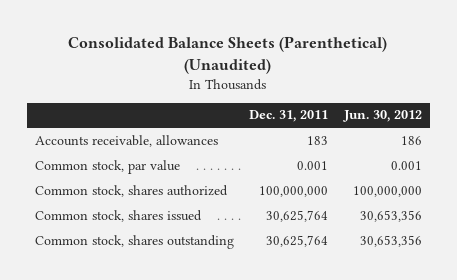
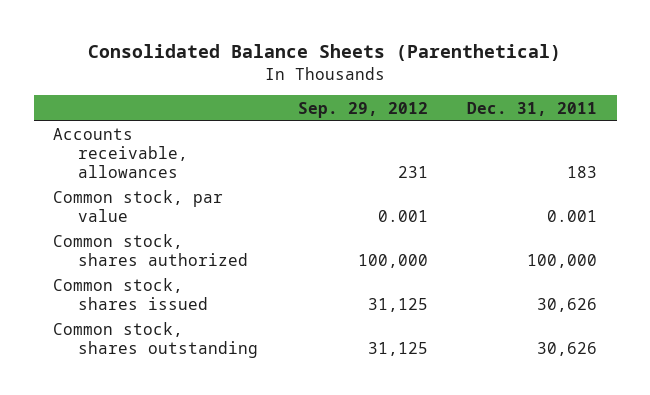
[68,36,388,74] Consolidated Balance Sheets (Parenthetical) (Unaudited) -> [88,44,562,62] Consolidated Balance Sheets (Parenthetical)
[343,110,423,123] Jun. 30, 2012 -> none
none -> [297,101,428,118] Sep. 29, 2012
[259,185,329,197] 100,000,000 -> [527,253,598,268] 100,000
[266,209,329,222] 30,625,764 -> [537,297,598,312] 30,626
[266,234,329,247] 30,625,764 -> [537,341,598,356] 30,626

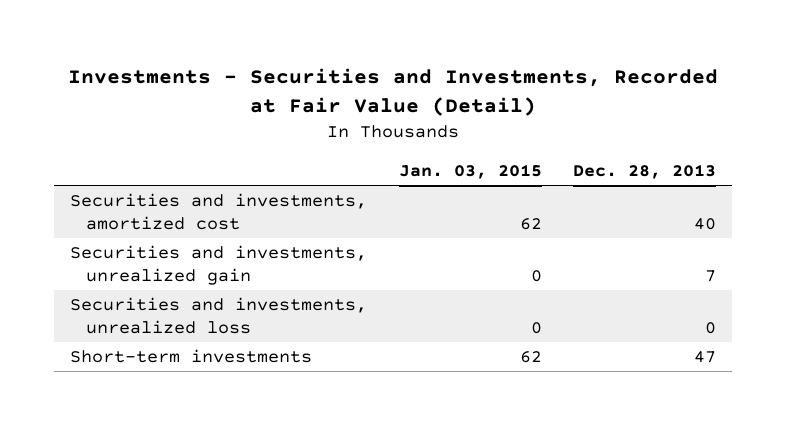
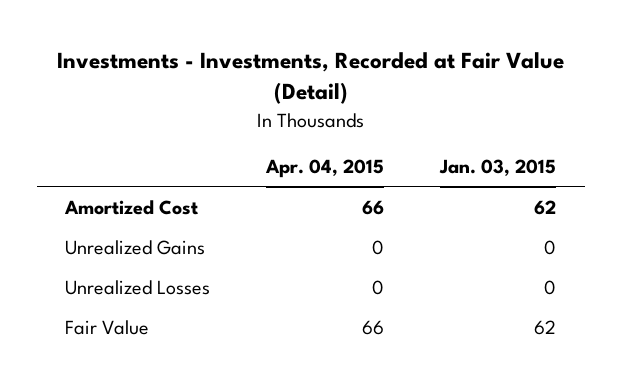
[68,68,719,117] Investments - Securities and Investments, Recorded at Fair Value (Detail) -> [56,52,564,105] Investments - Investments, Recorded at Fair Value (Detail)
[573,163,717,179] Dec. 28, 2013 -> none
none -> [265,159,385,179] Apr. 04, 2015
[70,193,368,231] Securities and investments, amortized cost -> [64,199,199,215] Amortized Cost
[70,245,368,286] Securities and investments, unrealized gain -> [65,239,206,255] Unrealized Gains
[70,297,368,335] Securities and investments, unrealized loss -> [65,279,211,295] Unrealized Losses
[70,349,313,364] Short-term investments -> [65,319,150,335] Fair Value

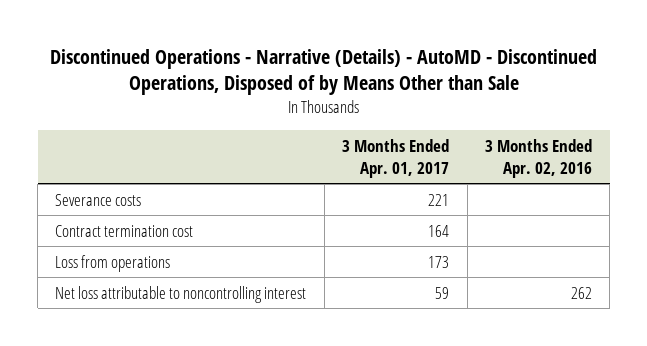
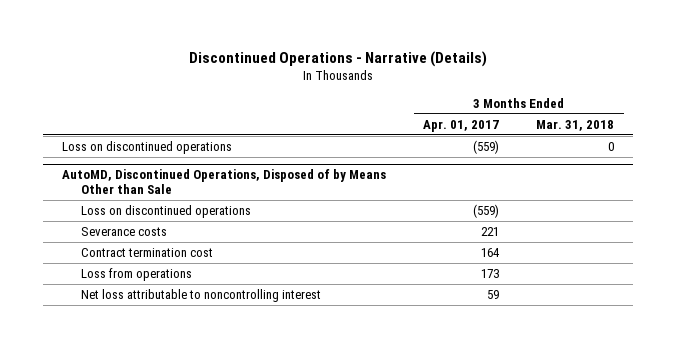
[49,48,597,96] Discontinued Operations - Narrative (Details) - AutoMD - Discontinued Operations, Disposed of by Means Other than Sale -> [188,50,487,67] Discontinued Operations - Narrative (Details)
[484,139,592,178] 3 Months Ended Apr. 02, 2016 -> none
none -> [536,119,615,131] Mar. 31, 2018
none -> [61,140,232,154] Loss on discontinued operations
none -> [61,169,386,195] AutoMD, Discontinued Operations, Disposed of by Means Other than Sale
none -> [81,204,252,218] Loss on discontinued operations

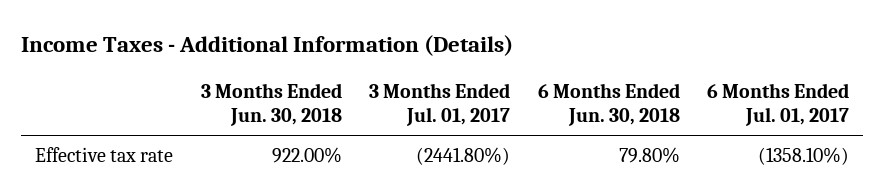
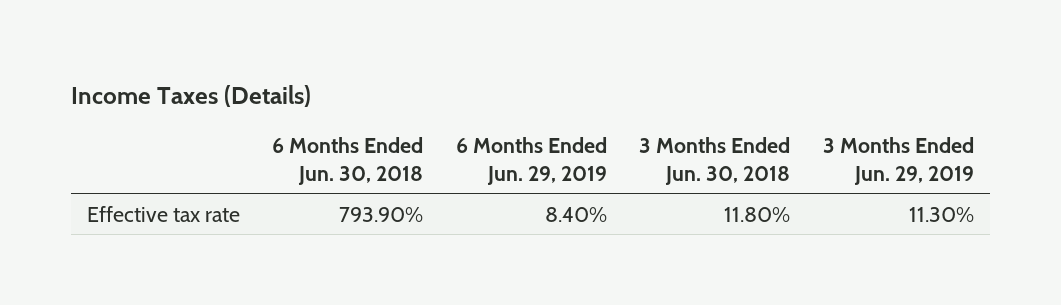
[21,34,514,56] Income Taxes - Additional Information (Details) -> [70,85,311,108] Income Taxes (Details)
[369,82,511,127] 3 Months Ended Jul. 01, 2017 -> none
[707,82,850,127] 6 Months Ended Jul. 01, 2017 -> none
none -> [455,136,607,185] 6 Months Ended Jun. 29, 2019
none -> [822,136,974,185] 3 Months Ended Jun. 29, 2019
[271,147,342,164] 922.00% -> [724,206,791,222] 11.80%
[618,147,680,164] 79.80% -> [339,206,424,222] 793.90%

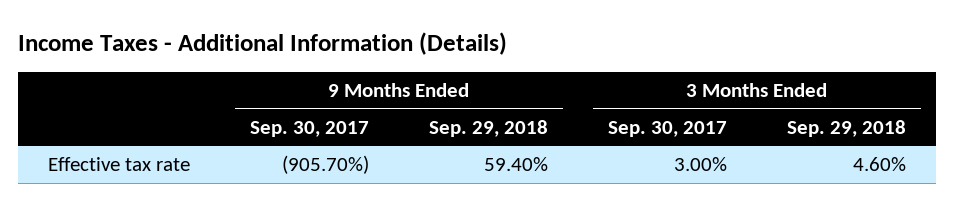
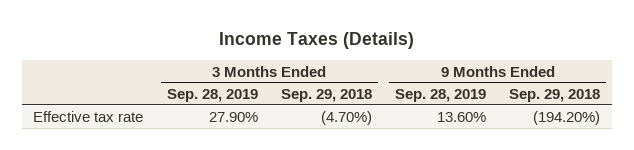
[18,31,508,55] Income Taxes - Additional Information (Details) -> [218,32,414,50] Income Taxes (Details)
[249,120,369,137] Sep. 30, 2017 -> none
[607,120,727,137] Sep. 30, 2017 -> none
none -> [166,88,258,102] Sep. 28, 2019
none -> [395,88,487,102] Sep. 28, 2019
[483,157,548,172] 59.40% -> [533,111,601,126] (194.20%)
[852,157,906,172] 4.60% -> [320,111,372,126] (4.70%)

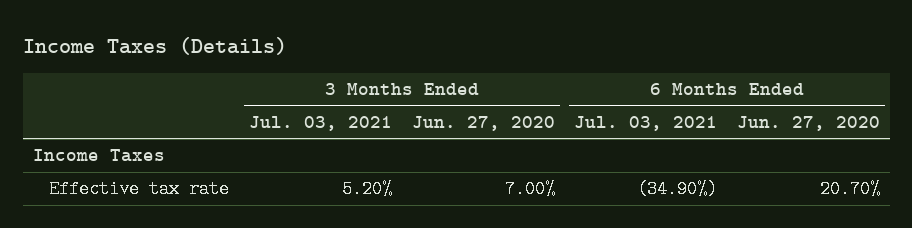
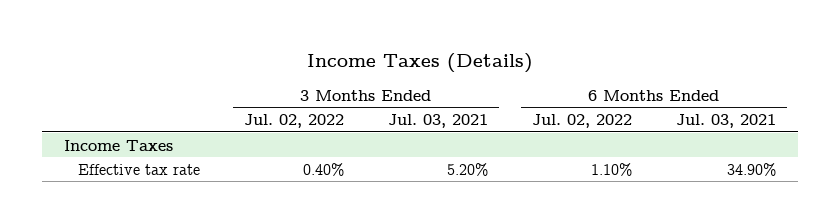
[411,115,555,131] Jun. 27, 2020 -> none
[736,115,880,131] Jun. 27, 2020 -> none
none -> [243,113,344,128] Jul. 02, 2022
none -> [532,113,633,128] Jul. 02, 2022
[637,180,718,199] (34.90%) -> [727,162,777,176] 34.90%

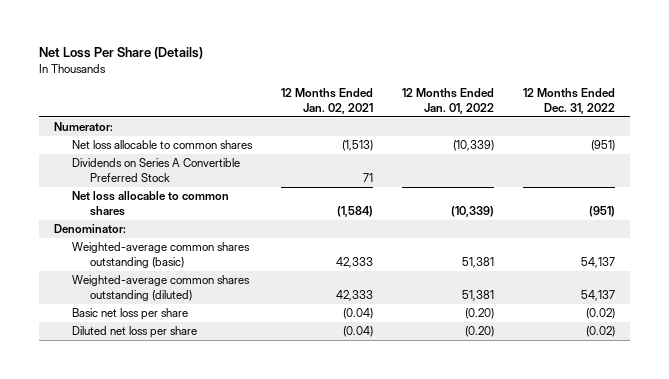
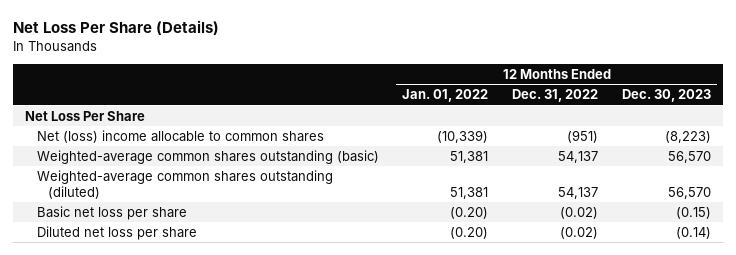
[281,88,374,114] 12 Months Ended Jan. 02, 2021 -> none
none -> [621,89,711,103] Dec. 30, 2023
[53,122,113,132] Numerator: -> none
[71,158,240,182] Dividends on Series A Convertible Preferred Stock -> none
[71,191,229,216] Net loss allocable to common shares -> none
[53,224,126,234] Denominator: -> none
none -> [24,110,145,121] Net Loss Per Share
[71,140,253,150] Net loss allocable to common shares -> [36,129,324,143] Net (loss) income allocable to common shares

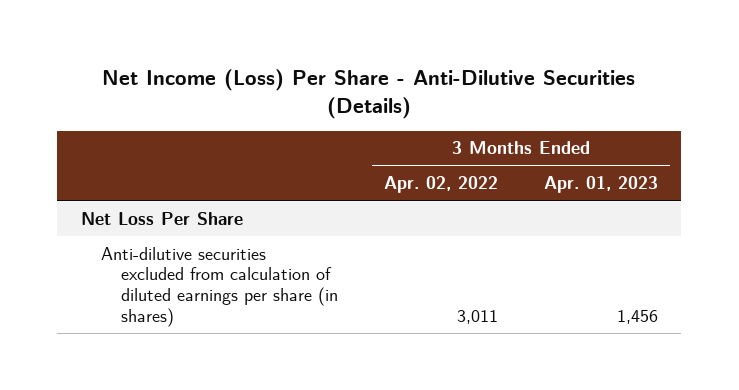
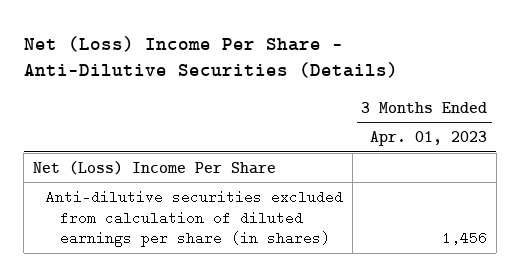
[102,69,636,119] Net Income (Loss) Per Share - Anti-Dilutive Securities (Details) -> [23,36,398,79] Net (Loss) Income Per Share - Anti-Dilutive Securities (Details)
[383,175,498,193] Apr. 02, 2022 -> none
[80,211,243,225] Net Loss Per Share -> [32,160,276,175] Net (Loss) Income Per Share

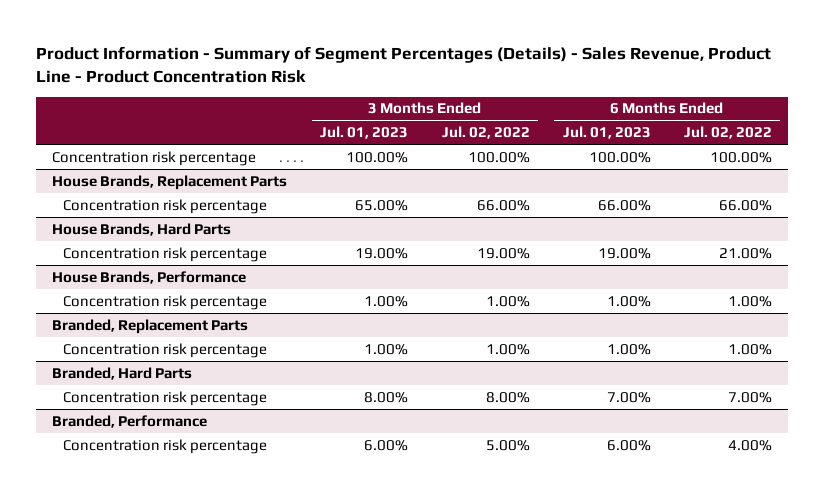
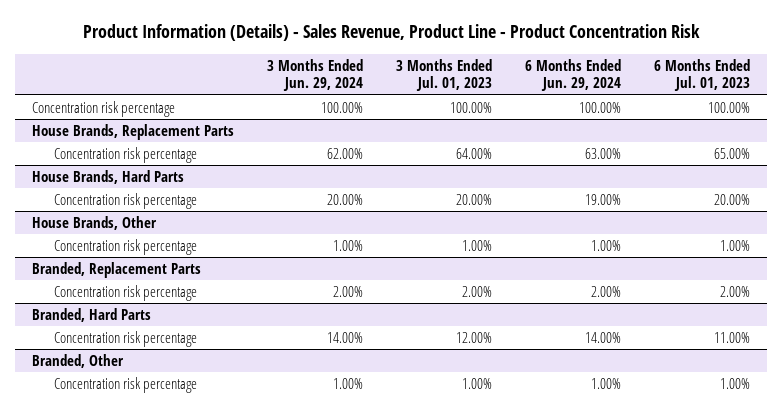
[35,45,771,83] Product Information - Summary of Segment Percentages (Details) - Sales Revenue, Product Line - Product Concentration Risk -> [82,24,700,42] Product Information (Details) - Sales Revenue, Product Line - Product Concentration Risk
[441,126,530,140] Jul. 02, 2022 -> none
[683,126,772,140] Jul. 02, 2022 -> none
none -> [266,58,363,92] 3 Months Ended Jun. 29, 2024
none -> [525,58,622,92] 6 Months Ended Jun. 29, 2024
[355,199,409,211] 65.00% -> [455,148,492,160] 64.00%
[597,199,651,211] 66.00% -> [714,148,751,160] 65.00%
[355,247,409,259] 19.00% -> [455,194,492,206] 20.00%
[597,247,651,259] 19.00% -> [714,194,751,206] 20.00%
[52,270,247,284] House Brands, Performance -> [31,216,157,231] House Brands, Other
[364,343,409,355] 1.00% -> [461,286,492,298] 2.00%
[606,343,651,355] 1.00% -> [720,286,751,298] 2.00%
[364,391,409,403] 8.00% -> [455,332,492,344] 12.00%
[606,391,651,403] 7.00% -> [714,332,751,344] 11.00%
[52,414,208,428] Branded, Performance -> [31,354,124,369] Branded, Other
[364,439,409,451] 6.00% -> [461,378,492,390] 1.00%
[606,439,651,451] 6.00% -> [720,378,751,390] 1.00%

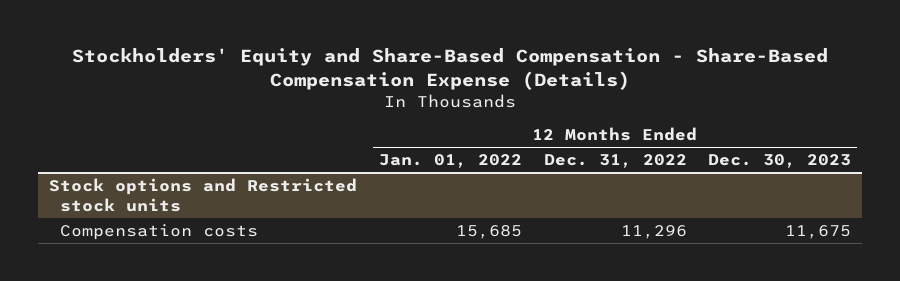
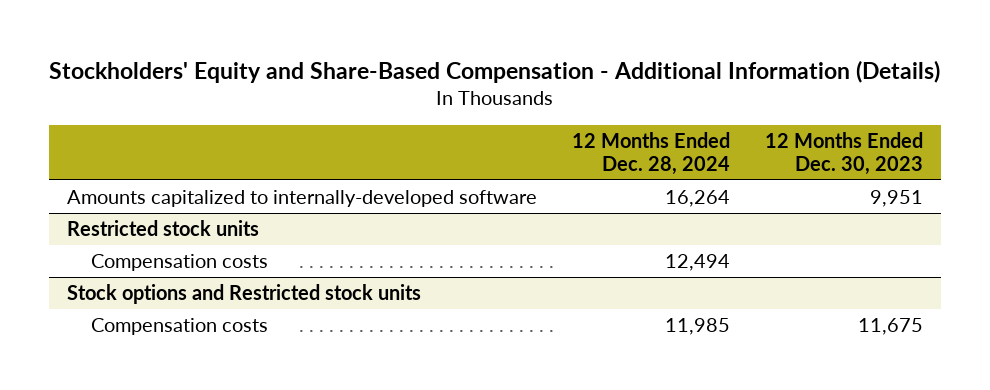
[72,48,829,90] Stockholders' Equity and Share-Based Compensation - Share-Based Compensation Expense (Details) -> [48,60,940,84] Stockholders' Equity and Share-Based Compensation - Additional Information (Details)
[378,154,522,169] Jan. 01, 2022 -> none
[543,154,687,169] Dec. 31, 2022 -> none
none -> [571,132,730,175] 12 Months Ended Dec. 28, 2024
none -> [66,190,537,208] Amounts capitalized to internally-developed software
none -> [66,220,259,237] Restricted stock units
none -> [91,254,269,272] Compensation costs

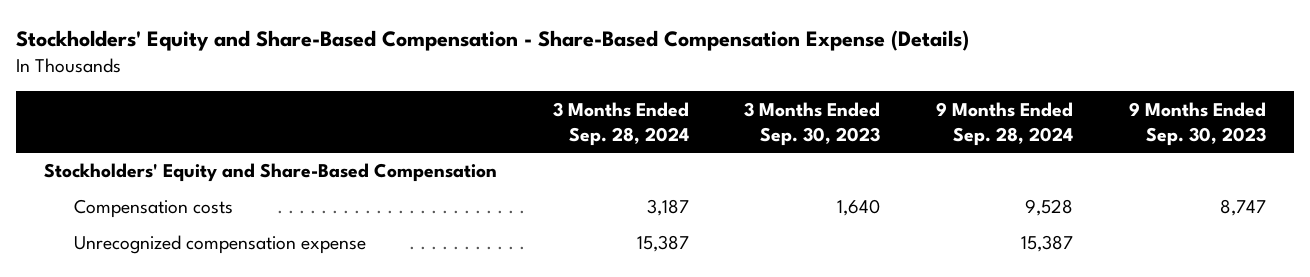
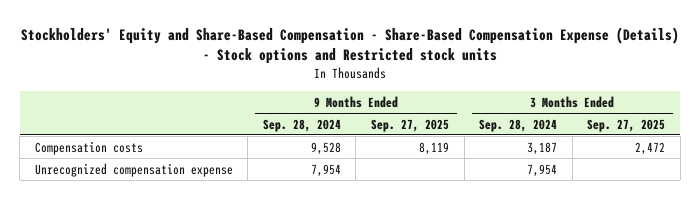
[15,29,969,51] Stockholders' Equity and Share-Based Compensation - Share-Based Compensation Expense (Details) -> [21,27,680,65] Stockholders' Equity and Share-Based Compensation - Share-Based Compensation Expense (Details) - Stock options and Restricted stock units
[744,101,881,146] 3 Months Ended Sep. 30, 2023 -> none
[1129,101,1267,146] 9 Months Ended Sep. 30, 2023 -> none
none -> [371,118,450,132] Sep. 27, 2025
none -> [587,118,666,132] Sep. 27, 2025
[43,163,497,183] Stockholders' Equity and Share-Based Compensation -> none
[636,235,689,253] 15,387 -> [527,163,558,177] 7,954
[1021,235,1074,253] 15,387 -> [310,163,341,177] 7,954

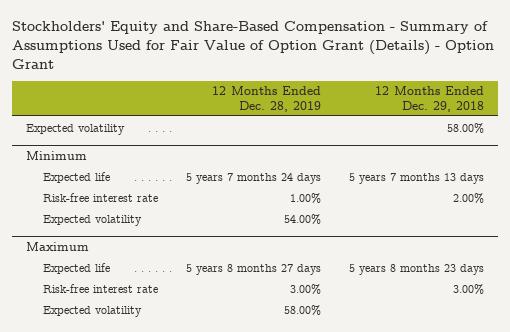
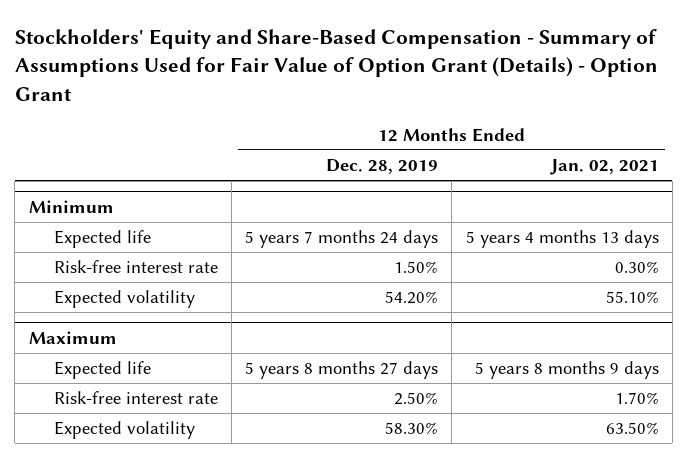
[375,86,485,112] 12 Months Ended Dec. 29, 2018 -> none
none -> [549,158,659,175] Jan. 02, 2021
[26,123,126,135] Expected volatility -> none
[289,192,321,204] 1.00% -> [394,261,439,274] 1.50%
[283,213,321,225] 54.00% -> [385,291,439,305] 54.20%
[289,283,321,295] 3.00% -> [394,392,439,406] 2.50%
[283,304,321,316] 58.00% -> [385,422,439,435] 58.30%

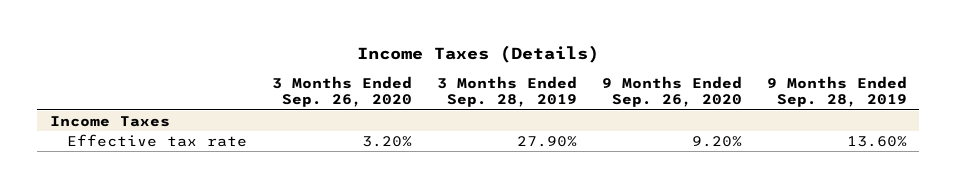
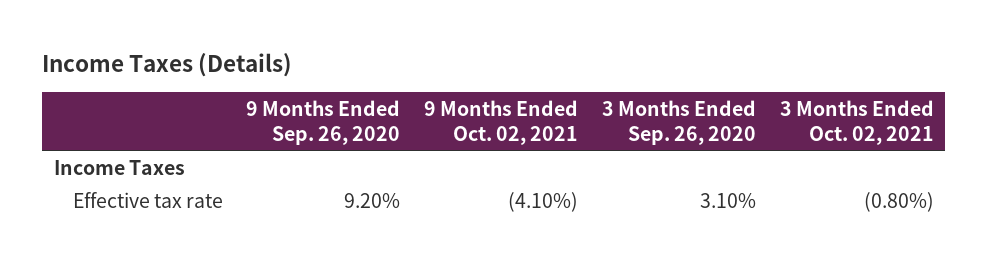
[437,75,578,108] 3 Months Ended Sep. 28, 2019 -> none
[766,75,907,108] 9 Months Ended Sep. 28, 2019 -> none
none -> [424,99,579,145] 9 Months Ended Oct. 02, 2021
none -> [779,99,934,145] 3 Months Ended Oct. 02, 2021
[362,136,413,148] 3.20% -> [699,192,756,208] 3.10%

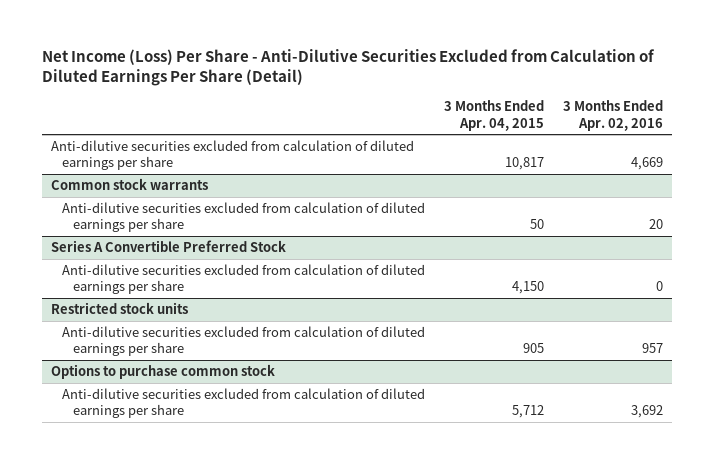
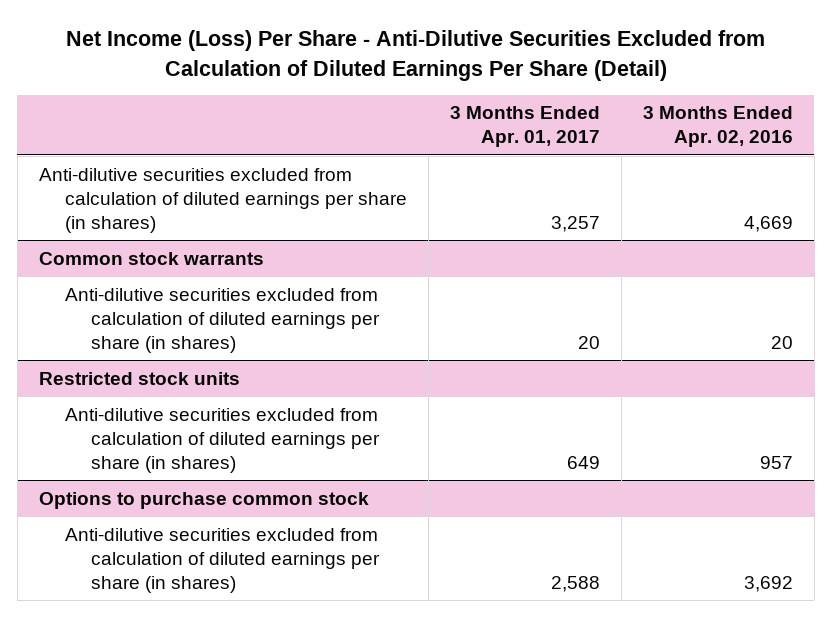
[443,100,544,131] 3 Months Ended Apr. 04, 2015 -> none
none -> [449,106,600,148] 3 Months Ended Apr. 01, 2017
[50,140,414,171] Anti-dilutive securities excluded from calculation of diluted earnings per share -> [38,167,407,233] Anti-dilutive securities excluded from calculation of diluted earnings per share (in shares)
[50,240,286,253] Series A Convertible Preferred Stock -> none
[62,264,426,295] Anti-dilutive securities excluded from calculation of diluted earnings per share -> none
[62,202,426,233] Anti-dilutive securities excluded from calculation of diluted earnings per share -> [64,287,381,353] Anti-dilutive securities excluded from calculation of diluted earnings per share (in shares)
[62,326,426,357] Anti-dilutive securities excluded from calculation of diluted earnings per share -> [64,407,381,473] Anti-dilutive securities excluded from calculation of diluted earnings per share (in shares)
[62,388,426,419] Anti-dilutive securities excluded from calculation of diluted earnings per share -> [64,527,381,593] Anti-dilutive securities excluded from calculation of diluted earnings per share (in shares)

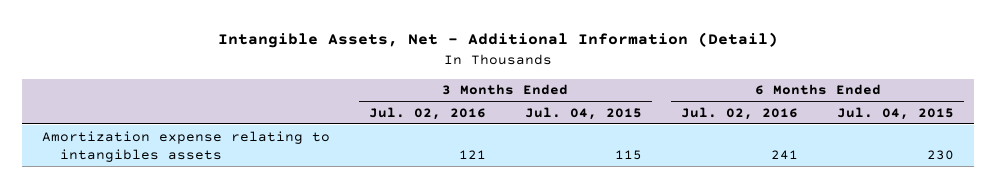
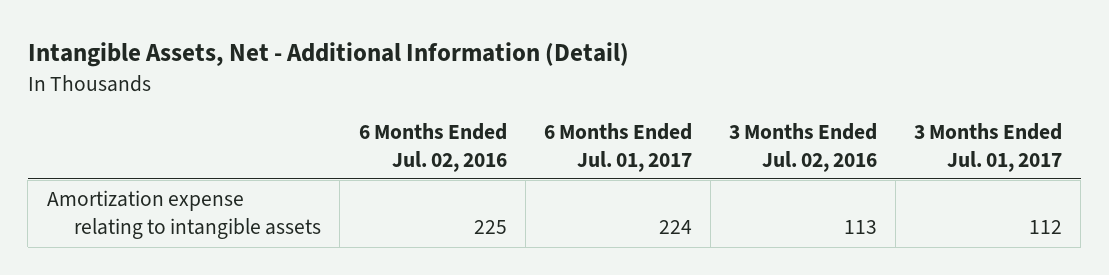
[524,106,642,120] Jul. 04, 2015 -> none
[837,106,955,120] Jul. 04, 2015 -> none
none -> [543,122,692,172] 6 Months Ended Jul. 01, 2017
none -> [914,122,1063,172] 3 Months Ended Jul. 01, 2017
[41,130,330,163] Amortization expense relating to intangibles assets -> [46,190,322,240] Amortization expense relating to intangible assets
[458,150,486,160] 121 -> [843,220,877,235] 113
[771,150,799,161] 241 -> [473,220,507,235] 225

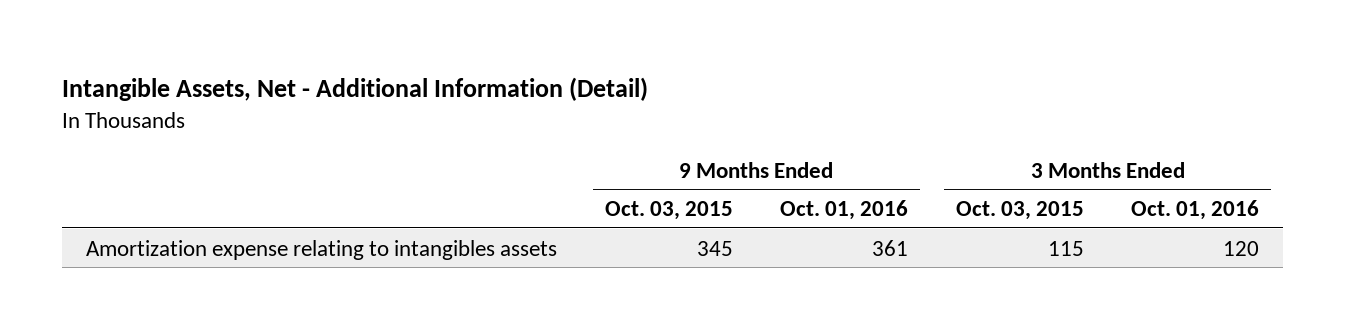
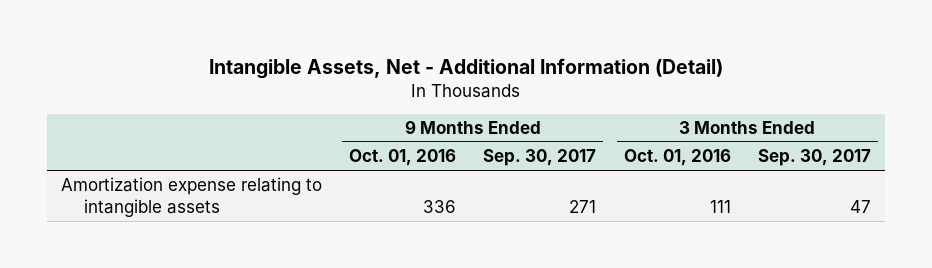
[604,201,733,221] Oct. 03, 2015 -> none
[955,201,1084,221] Oct. 03, 2015 -> none
none -> [483,149,597,167] Sep. 30, 2017
none -> [758,149,872,167] Sep. 30, 2017
[85,239,557,260] Amortization expense relating to intangibles assets -> [60,177,322,218] Amortization expense relating to intangible assets
[872,239,909,256] 361 -> [423,200,457,214] 336
[1223,240,1260,256] 120 -> [709,200,731,214] 111

